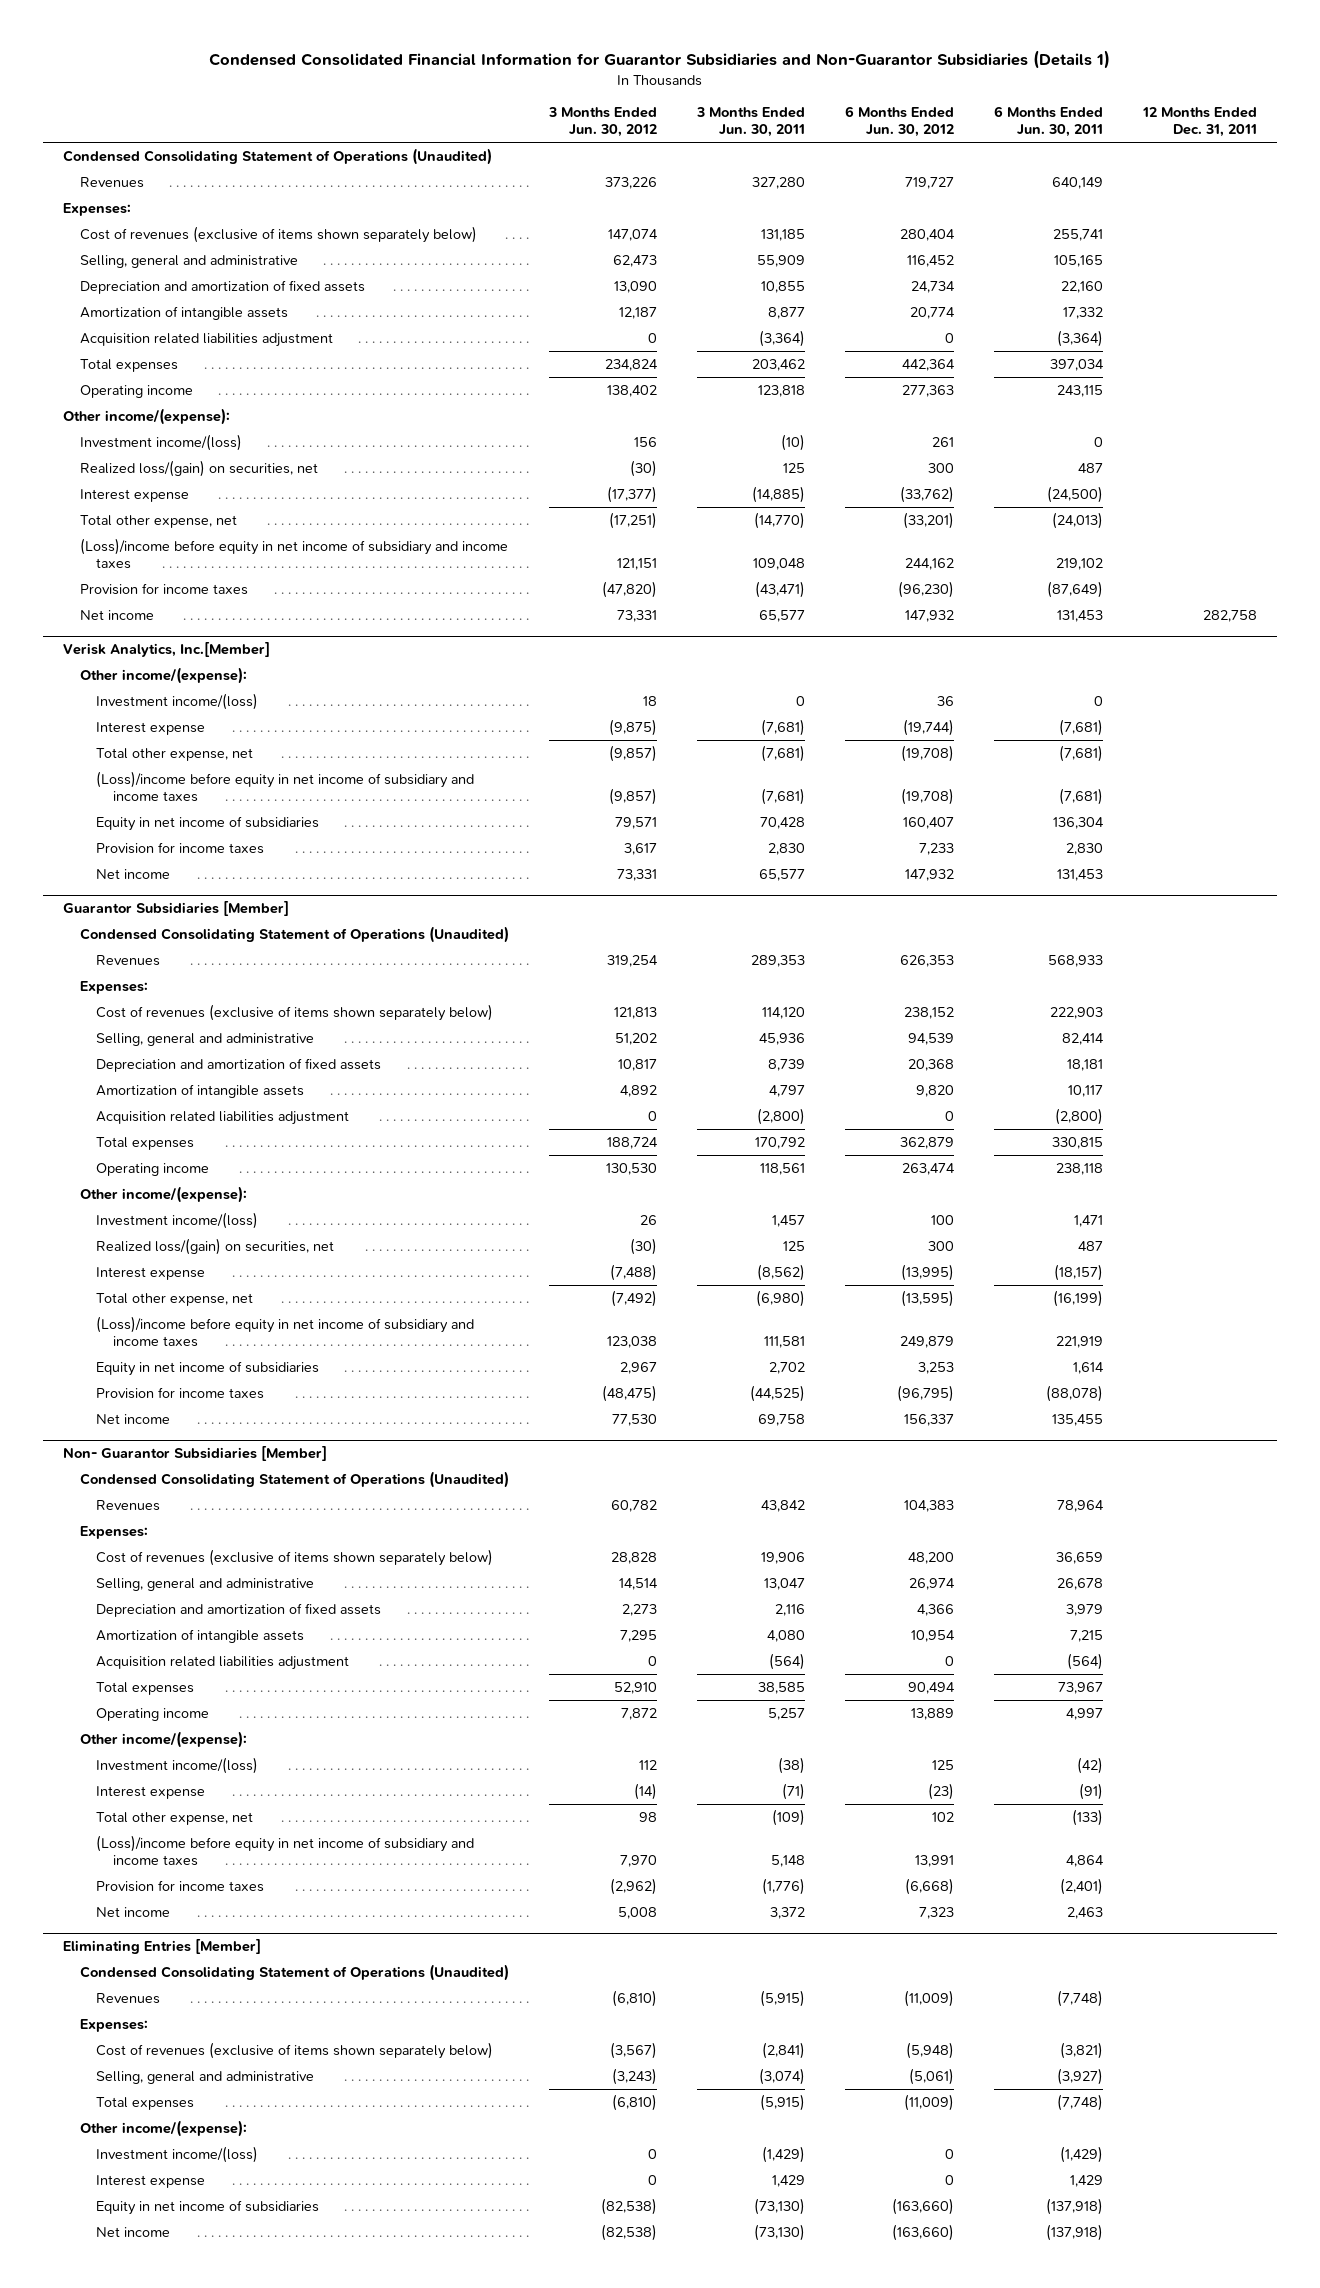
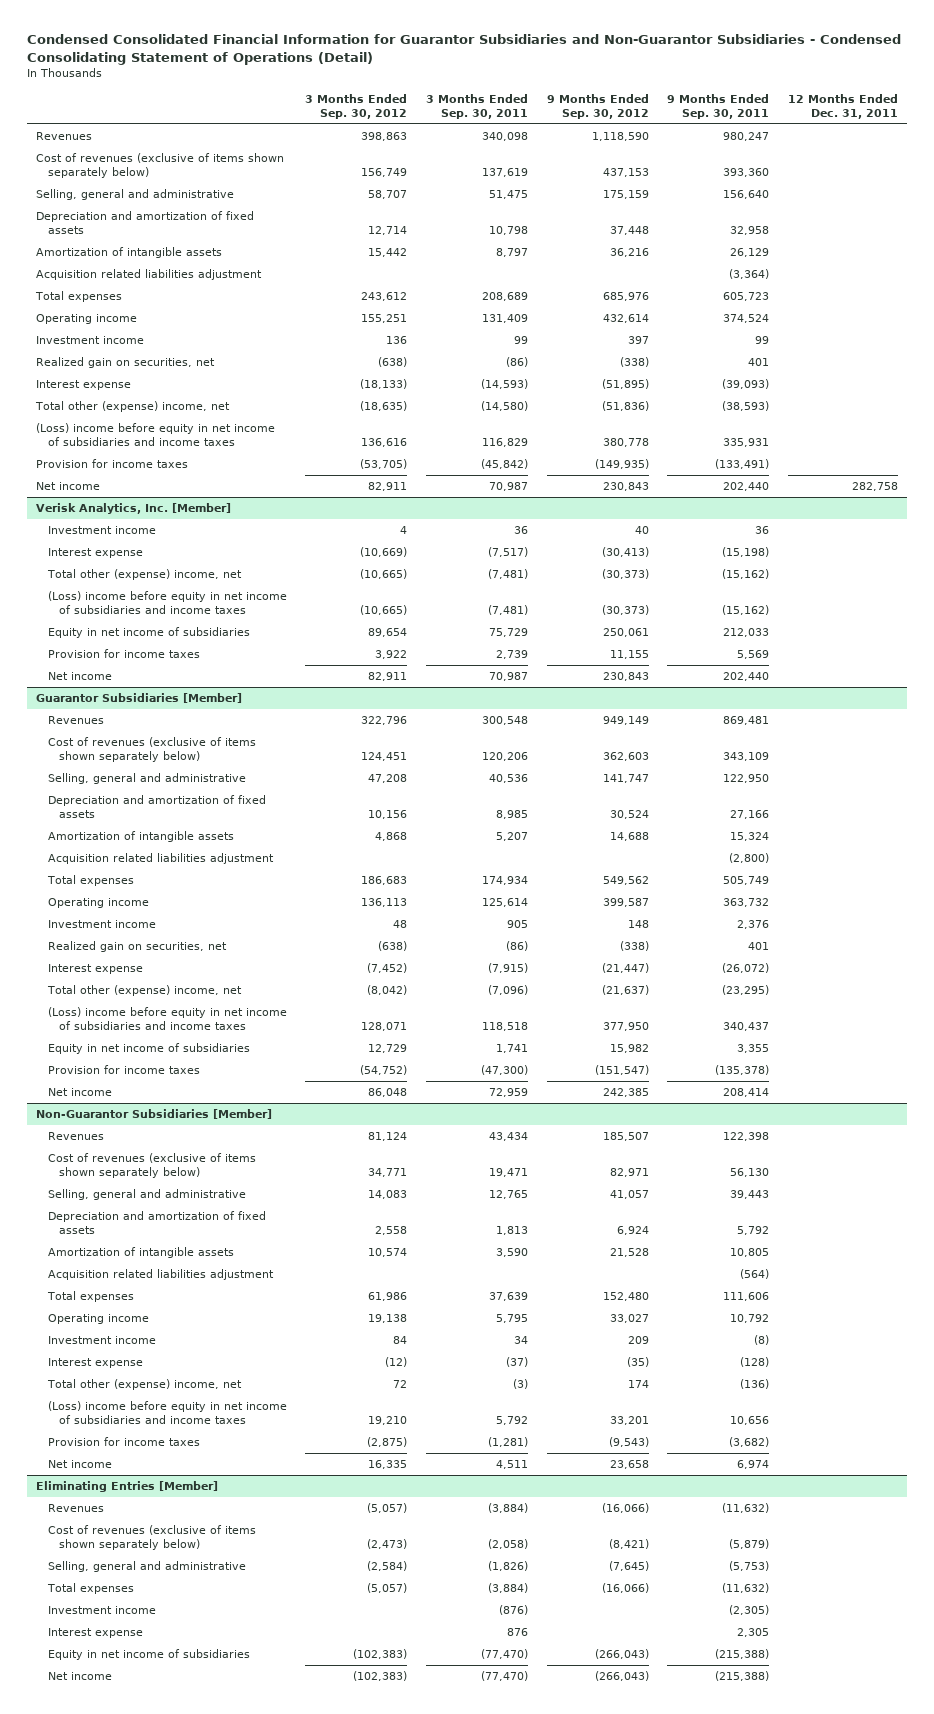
[208,50,1110,70] Condensed Consolidated Financial Information for Guarantor Subsidiaries and Non-Guarantor Subsidiaries (Details 1) -> [27,34,902,65] Condensed Consolidated Financial Information for Guarantor Subsidiaries and Non-Guarantor Subsidiaries - Condensed Consolidating Statement of Operations (Detail)
[547,106,657,138] 3 Months Ended Jun. 30, 2012 -> none
[695,106,805,138] 3 Months Ended Jun. 30, 2011 -> none
[844,105,954,138] 6 Months Ended Jun. 30, 2012 -> none
[993,105,1103,138] 6 Months Ended Jun. 30, 2011 -> none
none -> [305,93,408,119] 3 Months Ended Sep. 30, 2012
none -> [426,93,529,119] 3 Months Ended Sep. 30, 2011
none -> [546,93,649,119] 9 Months Ended Sep. 30, 2012
none -> [667,93,770,119] 9 Months Ended Sep. 30, 2011
[63,147,493,165] Condensed Consolidating Statement of Operations (Unaudited) -> none
[63,202,132,216] Expenses: -> none
[63,407,231,425] Other income/(expense): -> none
[79,433,242,451] Investment income/(loss) -> [36,335,145,344] Investment income
[79,459,318,477] Realized loss/(gain) on securities, net -> [36,356,216,368] Realized gain on securities, net
[79,514,237,528] Total other expense, net -> [35,400,231,412] Total other (expense) income, net
[79,537,508,570] (Loss)/income before equity in net income of subsidiary and income taxes -> [36,422,276,447] (Loss) income before equity in net income of subsidiaries and income taxes
[79,666,247,684] Other income/(expense): -> none
[63,642,271,658] Verisk Analytics, Inc.[Member] -> [36,502,232,514] Verisk Analytics, Inc. [Member]
[96,692,259,710] Investment income/(loss) -> [47,525,156,534] Investment income
[96,747,254,761] Total other expense, net -> [46,568,242,580] Total other (expense) income, net
[96,770,475,803] (Loss)/income before equity in net income of subsidiary and income taxes -> [47,590,287,615] (Loss) income before equity in net income of subsidiaries and income taxes
[79,925,509,943] Condensed Consolidating Statement of Operations (Unaudited) -> none
[79,980,148,994] Expenses: -> none
[79,1185,247,1203] Other income/(expense): -> none
[96,1211,259,1229] Investment income/(loss) -> [47,919,156,928] Investment income
[96,1237,335,1255] Realized loss/(gain) on securities, net -> [47,940,227,952] Realized gain on securities, net
[96,1292,254,1306] Total other expense, net -> [46,984,242,996] Total other (expense) income, net
[96,1315,475,1348] (Loss)/income before equity in net income of subsidiary and income taxes -> [47,1006,287,1031] (Loss) income before equity in net income of subsidiaries and income taxes
[79,1470,509,1488] Condensed Consolidating Statement of Operations (Unaudited) -> none
[63,1446,328,1462] Non- Guarantor Subsidiaries [Member] -> [36,1108,273,1119] Non-Guarantor Subsidiaries [Member]
[79,1525,148,1539] Expenses: -> none
[79,1730,247,1748] Other income/(expense): -> none
[96,1756,259,1774] Investment income/(loss) -> [47,1335,156,1344] Investment income
[96,1811,254,1825] Total other expense, net -> [46,1378,242,1390] Total other (expense) income, net
[96,1834,475,1867] (Loss)/income before equity in net income of subsidiary and income taxes -> [47,1400,287,1425] (Loss) income before equity in net income of subsidiaries and income taxes
[79,1963,509,1981] Condensed Consolidating Statement of Operations (Unaudited) -> none
[79,2018,148,2032] Expenses: -> none
[79,2119,247,2137] Other income/(expense): -> none
[96,2145,259,2163] Investment income/(loss) -> [47,1605,156,1614] Investment income

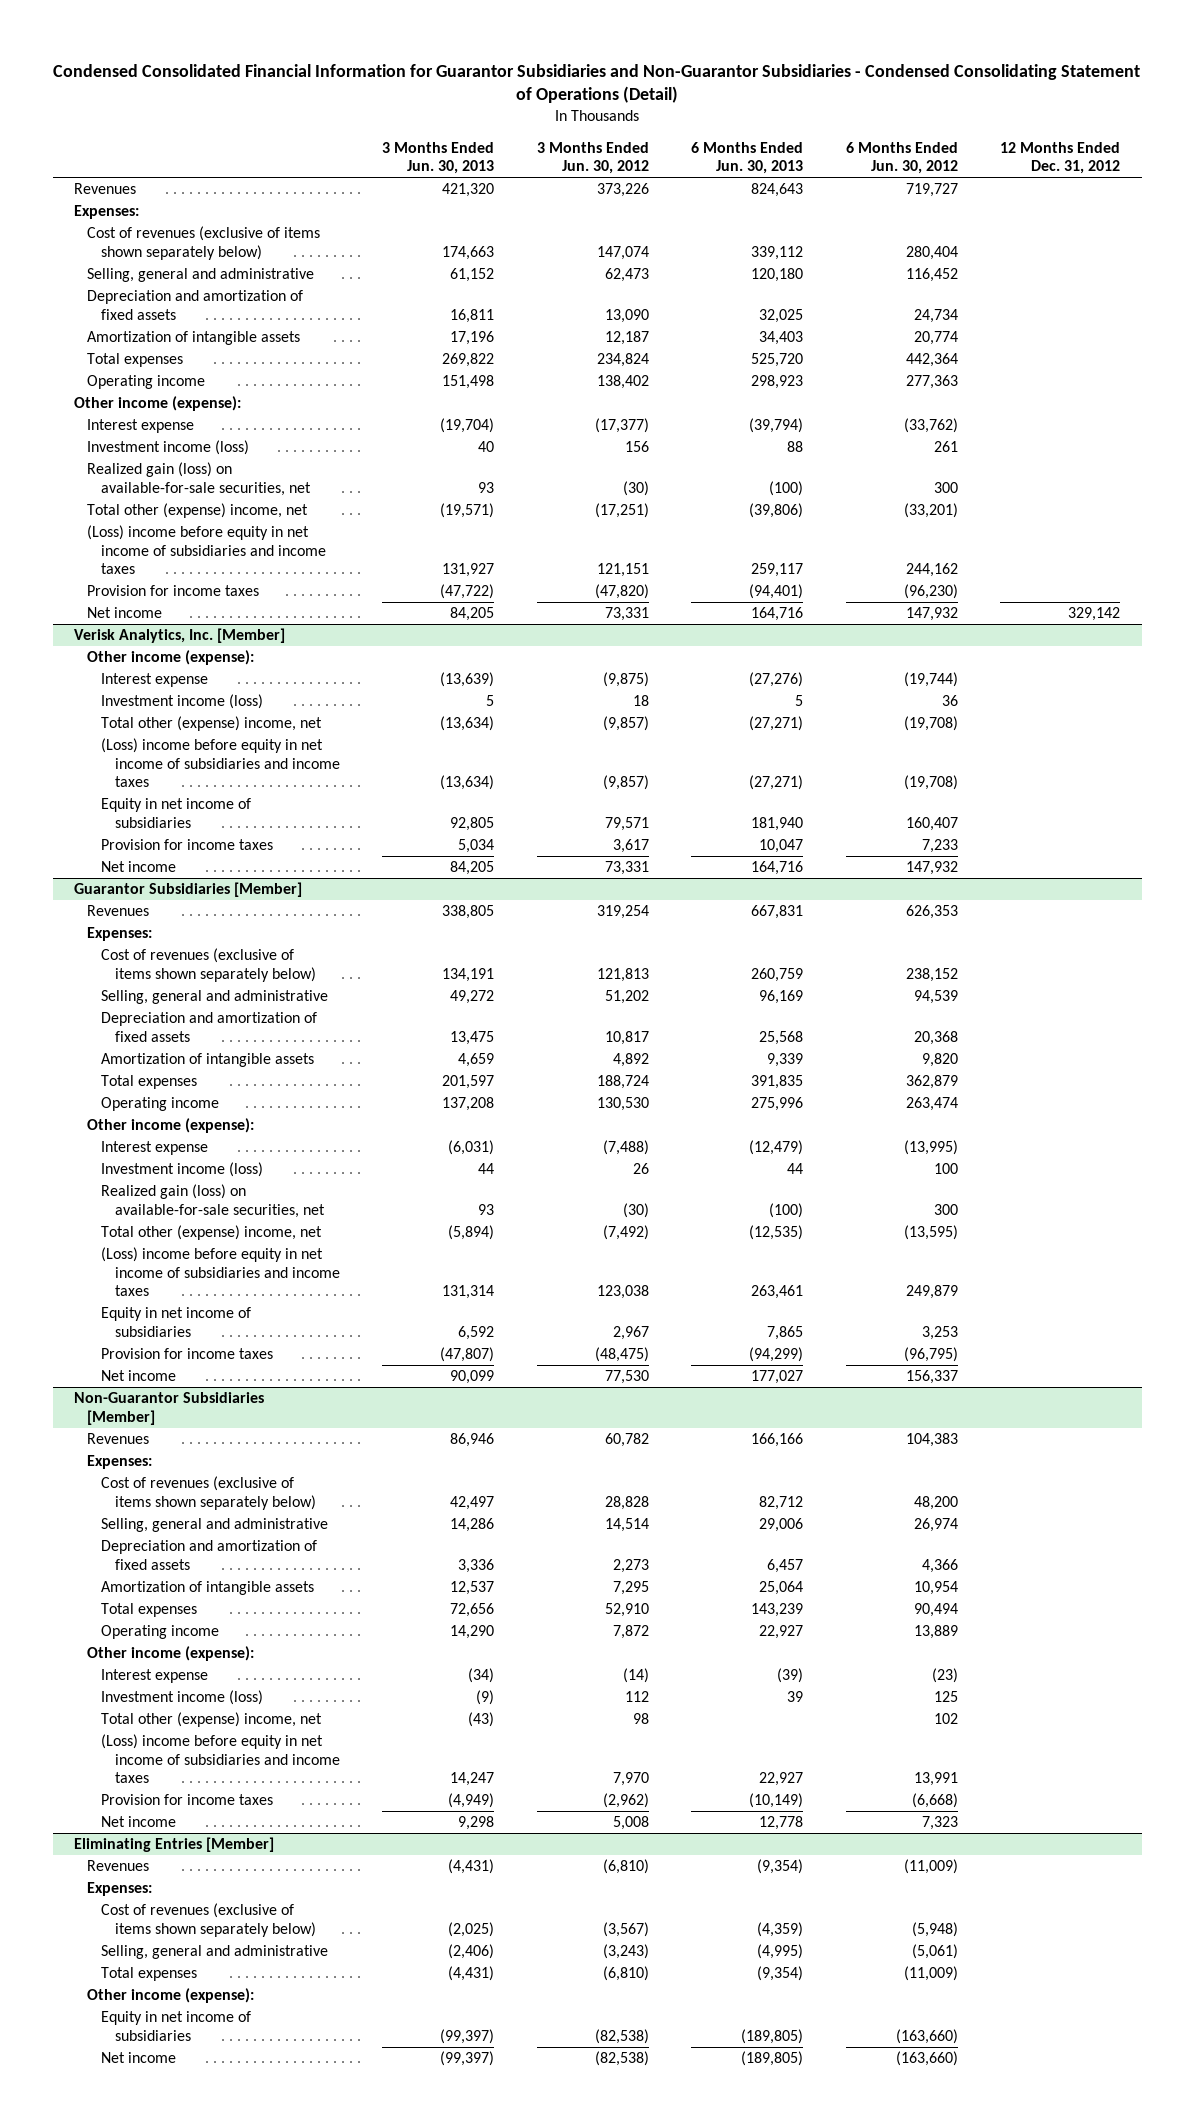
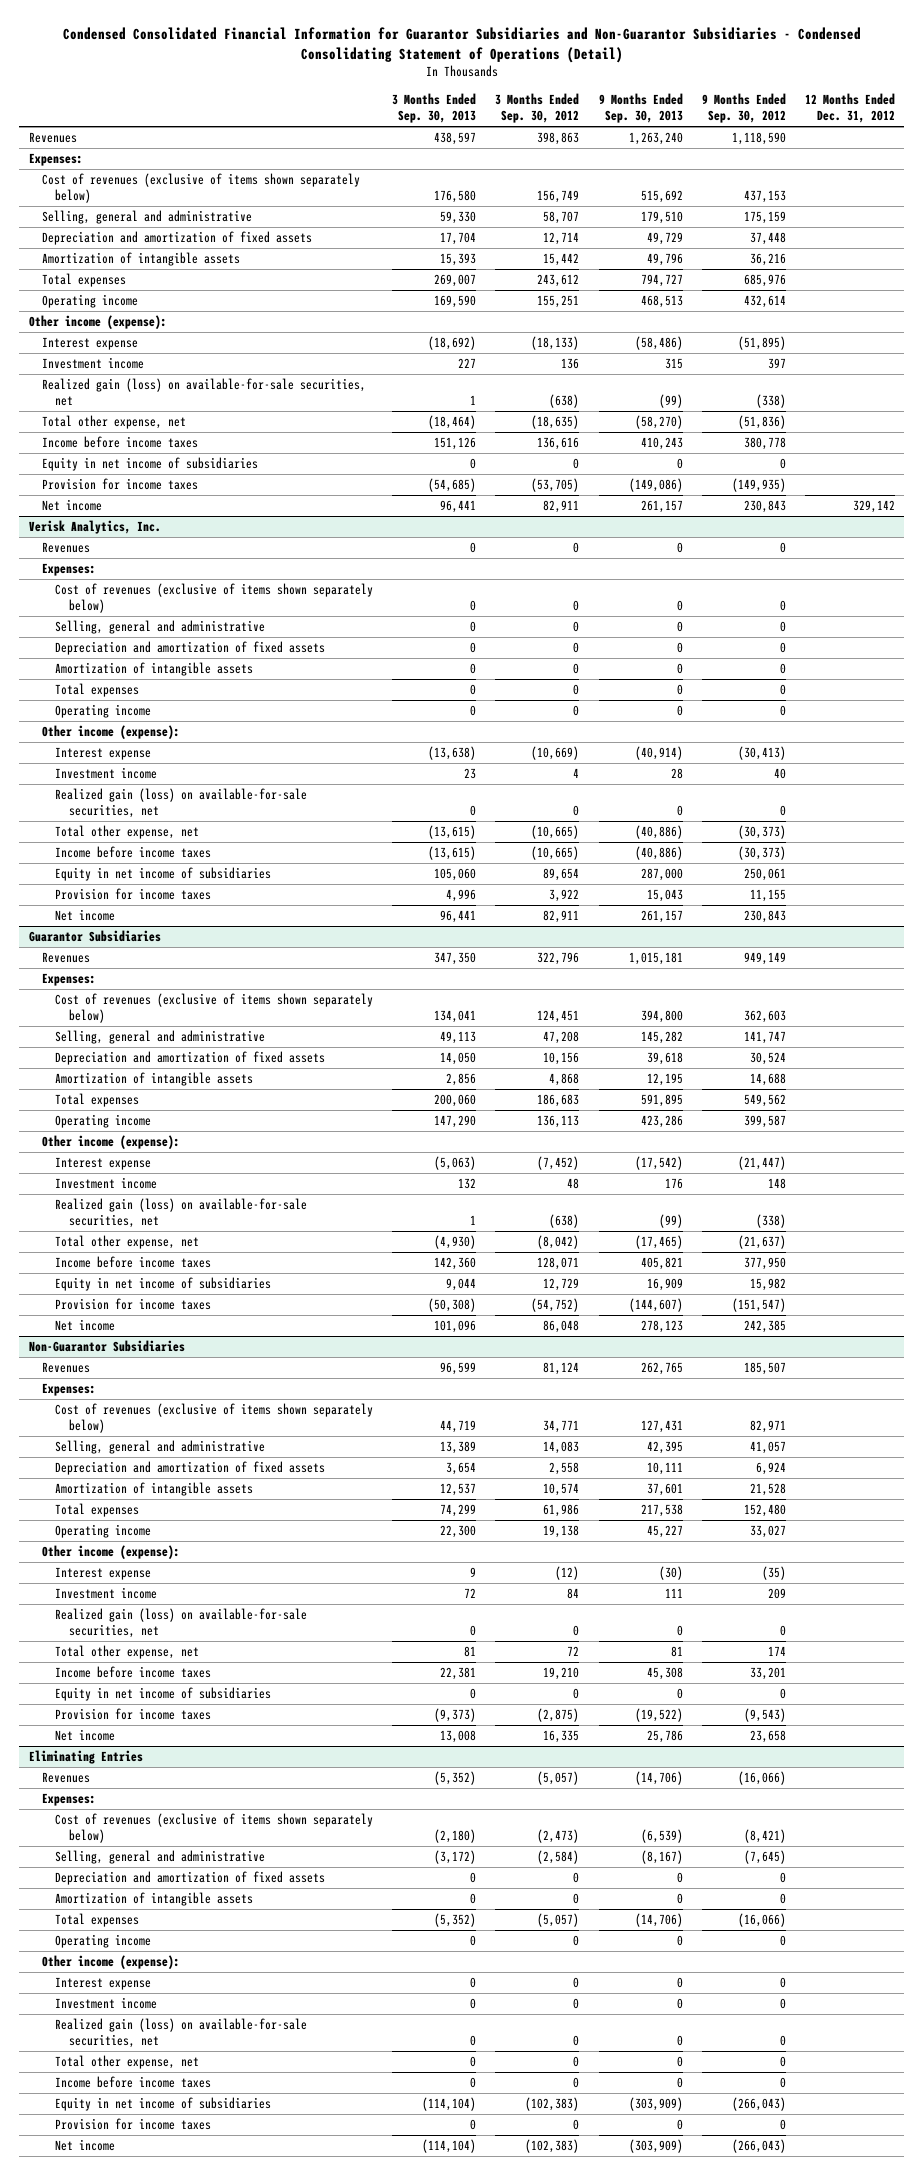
[382,141,495,175] 3 Months Ended Jun. 30, 2013 -> none
[536,141,649,175] 3 Months Ended Jun. 30, 2012 -> none
[691,141,804,175] 6 Months Ended Jun. 30, 2013 -> none
[845,141,958,175] 6 Months Ended Jun. 30, 2012 -> none
none -> [392,92,477,124] 3 Months Ended Sep. 30, 2013
none -> [495,92,580,124] 3 Months Ended Sep. 30, 2012
none -> [598,92,683,124] 9 Months Ended Sep. 30, 2013
none -> [701,92,786,124] 9 Months Ended Sep. 30, 2012
[87,440,250,456] Investment income (loss) -> [41,356,144,369] Investment income
[87,503,309,519] Total other (expense) income, net -> [41,414,186,429] Total other expense, net
[87,525,327,575] (Loss) income before equity in net income of subsidiaries and income taxes -> [41,435,198,448] Income before income taxes
none -> [41,456,258,471] Equity in net income of subsidiaries
[73,628,285,644] Verisk Analytics, Inc. [Member] -> [28,519,161,534] Verisk Analytics, Inc.
none -> [41,541,90,553] Revenues
none -> [41,562,96,576] Expenses:
none -> [55,582,374,614] Cost of revenues (exclusive of items shown separately below)
none -> [55,619,266,634] Selling, general and administrative
none -> [55,640,326,655] Depreciation and amortization of fixed assets
none -> [55,661,254,676] Amortization of intangible assets
none -> [55,682,140,697] Total expenses
none -> [55,703,152,718] Operating income
[101,694,264,710] Investment income (loss) -> [55,766,158,779] Investment income
none -> [55,787,308,819] Realized gain (loss) on available-for-sale securities, net
[101,716,323,732] Total other (expense) income, net -> [55,824,200,839] Total other expense, net
[101,738,340,788] (Loss) income before equity in net income of subsidiaries and income taxes -> [55,845,212,858] Income before income taxes
[73,882,302,898] Guarantor Subsidiaries [Member] -> [28,929,161,942] Guarantor Subsidiaries
[101,1162,264,1178] Investment income (loss) -> [55,1176,158,1189] Investment income
[101,1225,323,1241] Total other (expense) income, net -> [55,1234,200,1249] Total other expense, net
[101,1247,340,1297] (Loss) income before equity in net income of subsidiaries and income taxes -> [55,1255,212,1268] Income before income taxes
[73,1392,264,1425] Non-Guarantor Subsidiaries [Member] -> [28,1339,185,1352] Non-Guarantor Subsidiaries
[101,1690,264,1706] Investment income (loss) -> [55,1586,158,1599] Investment income
none -> [55,1607,308,1639] Realized gain (loss) on available-for-sale securities, net
[101,1712,323,1728] Total other (expense) income, net -> [55,1644,200,1659] Total other expense, net
[101,1734,340,1784] (Loss) income before equity in net income of subsidiaries and income taxes -> [55,1665,212,1678] Income before income taxes
none -> [55,1686,272,1701] Equity in net income of subsidiaries
[73,1837,274,1853] Eliminating Entries [Member] -> [28,1749,143,1764] Eliminating Entries
none -> [55,1870,326,1885] Depreciation and amortization of fixed assets
none -> [55,1891,254,1906] Amortization of intangible assets
none -> [55,1933,152,1948] Operating income
none -> [55,1976,152,1990] Interest expense
none -> [55,1996,158,2009] Investment income
none -> [55,2017,308,2049] Realized gain (loss) on available-for-sale securities, net
none -> [55,2054,200,2069] Total other expense, net
none -> [55,2075,212,2088] Income before income taxes
none -> [55,2117,212,2130] Provision for income taxes

